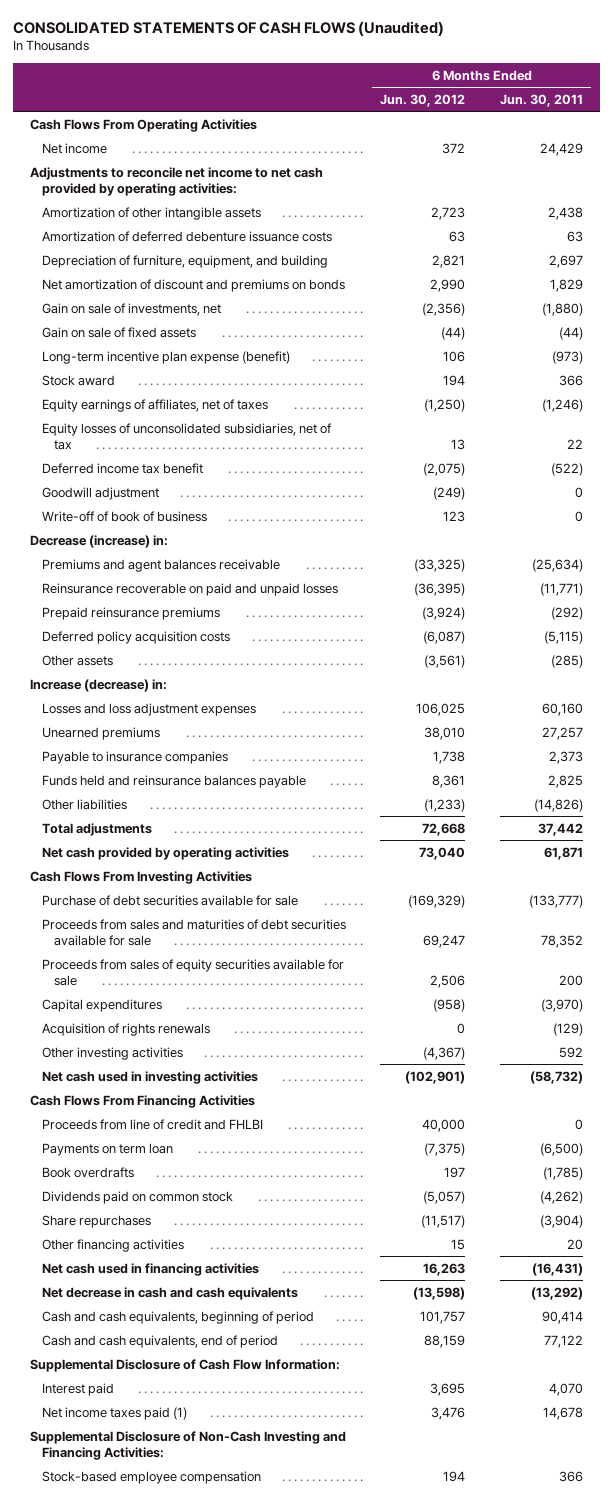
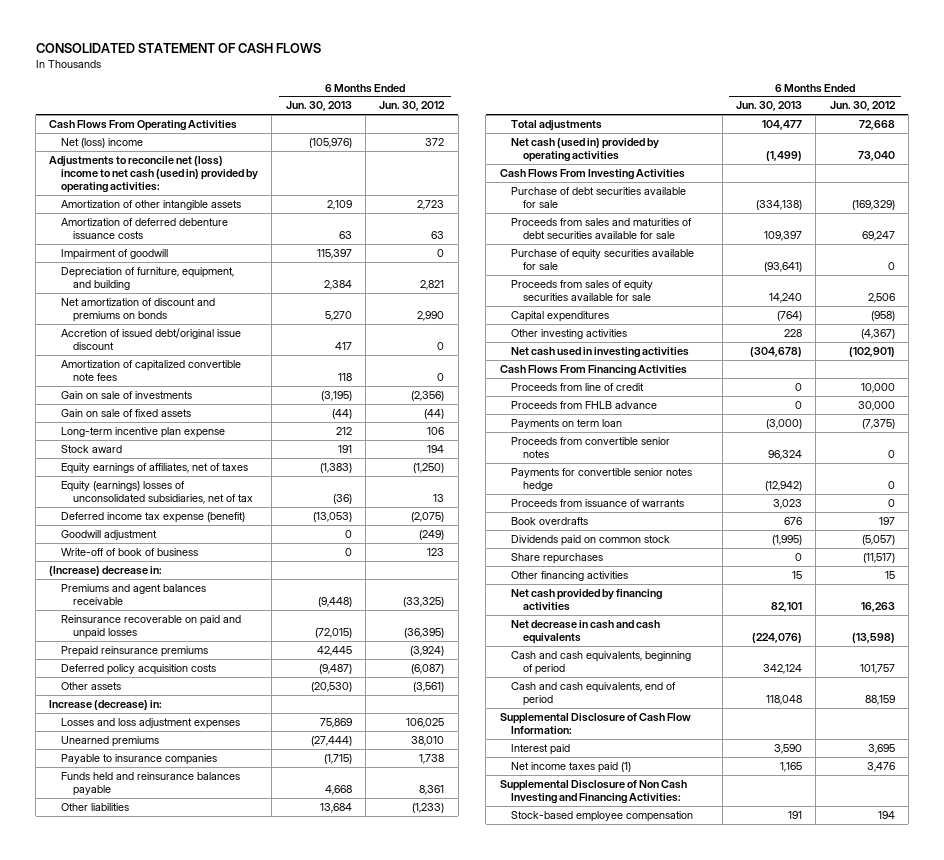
[12,20,444,36] CONSOLIDATED STATEMENTS OF CASH FLOWS (Unaudited) -> [35,42,321,53] CONSOLIDATED STATEMENT OF CASH FLOWS
[499,93,583,107] Jun. 30, 2011 -> none
none -> [285,101,352,112] Jun. 30, 2013
[41,142,107,154] Net income -> [61,137,144,148] Net (loss) income
[29,166,323,196] Adjustments to reconcile net income to net cash provided by operating activities: -> [49,155,259,193] Adjustments to reconcile net (loss) income to net cash (used in) provided by operating activities:
none -> [61,248,169,260] Impairment of goodwill
none -> [61,327,242,350] Accretion of issued debt/original issue discount
none -> [61,359,242,381] Amortization of capitalized convertible note fees
[41,302,221,316] Gain on sale of investments, net -> [61,390,193,399] Gain on sale of investments
[41,350,290,364] Long-term incentive plan expense (benefit) -> [61,426,226,438] Long-term incentive plan expense
[41,422,332,450] Equity losses of unconsolidated subsidiaries, net of tax -> [61,480,253,504] Equity (earnings) losses of unconsolidated subsidiaries, net of tax
[41,462,203,474] Deferred income tax benefit -> [61,511,246,523] Deferred income tax expense (benefit)
[29,534,168,548] Decrease (increase) in: -> [49,565,163,576] (Increase) decrease in:
[41,846,289,860] Net cash provided by operating activities -> [511,137,660,162] Net cash (used in) provided by operating activities
none -> [511,248,695,270] Purchase of equity securities available for sale
[41,1022,210,1036] Acquisition of rights renewals -> none
[41,1118,263,1130] Proceeds from line of credit and FHLBI -> [511,382,645,391] Proceeds from line of credit
[422,1118,466,1132] 40,000 -> [860,382,895,393] 10,000
none -> [511,400,658,409] Proceeds from FHLB advance
none -> [511,436,671,458] Proceeds from convertible senior notes
none -> [511,467,693,491] Payments for convertible senior notes hedge
none -> [511,498,685,507] Proceeds from issuance of warrants
[41,1262,259,1276] Net cash used in financing activities -> [511,588,663,611] Net cash provided by financing activities
[29,1430,346,1460] Supplemental Disclosure of Non-Cash Investing and Financing Activities: -> [499,779,687,804] Supplemental Disclosure of Non Cash Investing and Financing Activities:

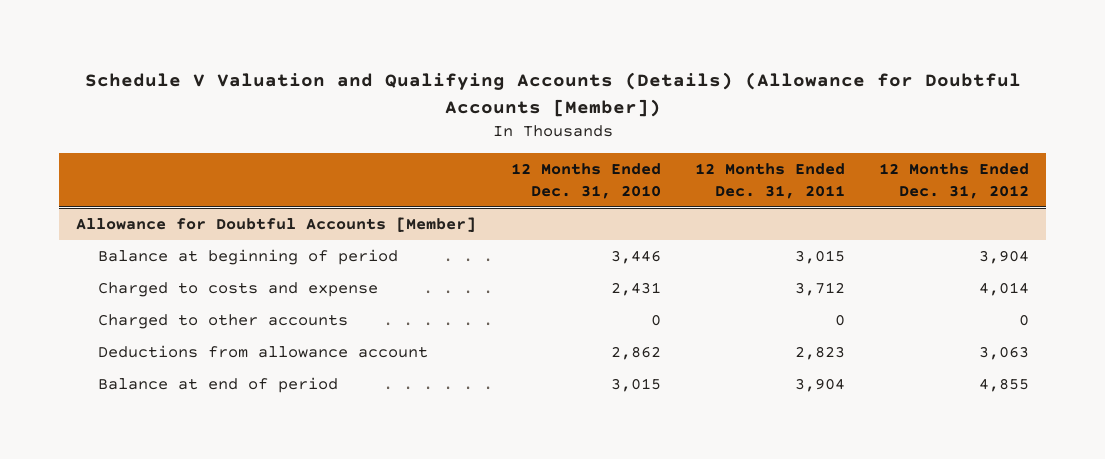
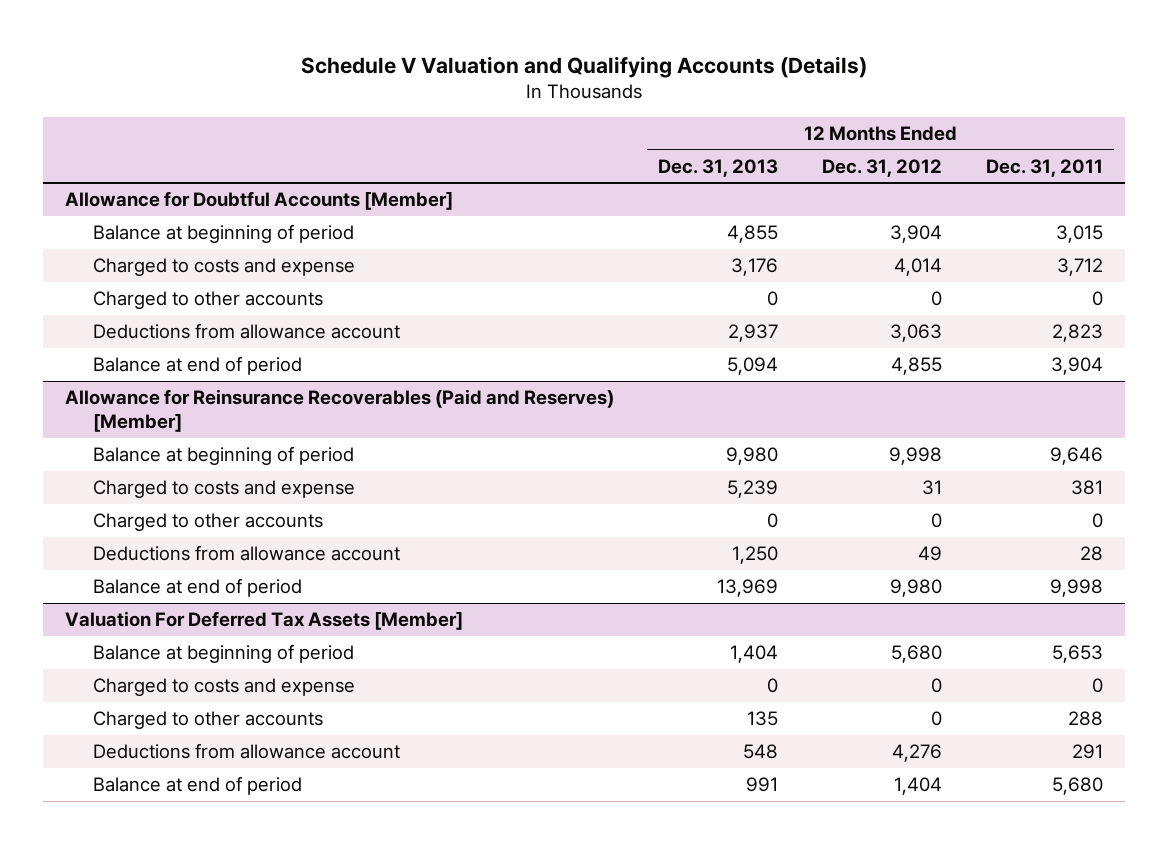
[84,71,1021,117] Schedule V Valuation and Qualifying Accounts (Details) (Allowance for Doubtful Accounts [Member]) -> [301,55,868,78] Schedule V Valuation and Qualifying Accounts (Details)
[510,162,661,199] 12 Months Ended Dec. 31, 2010 -> none
none -> [658,158,779,177] Dec. 31, 2013
none -> [65,389,615,432] Allowance for Reinsurance Recoverables (Paid and Reserves) [Member]
none -> [92,446,354,466] Balance at beginning of period
none -> [92,480,355,499] Charged to costs and expense
none -> [92,513,323,532] Charged to other accounts
none -> [92,545,400,562] Deductions from allowance account
none -> [92,578,302,598] Balance at end of period
none -> [65,611,464,631] Valuation For Deferred Tax Assets [Member]
none -> [92,644,354,664] Balance at beginning of period
none -> [92,678,355,697] Charged to costs and expense
none -> [92,711,323,730] Charged to other accounts
none -> [92,743,400,760] Deductions from allowance account
none -> [92,776,302,796] Balance at end of period

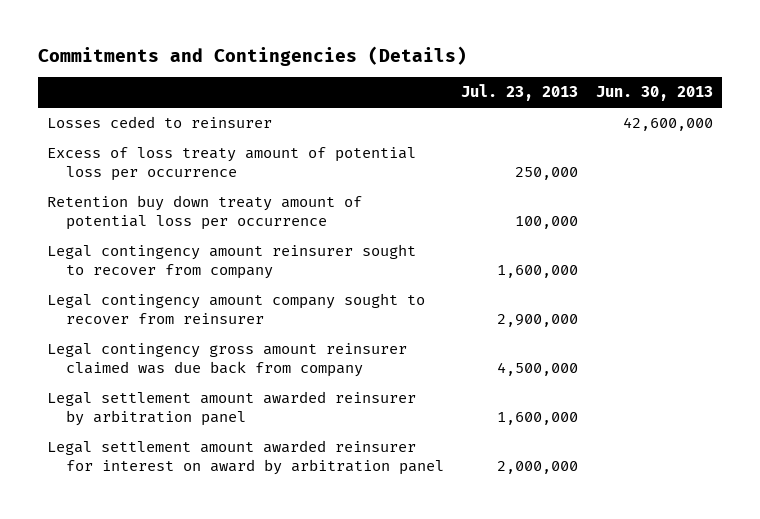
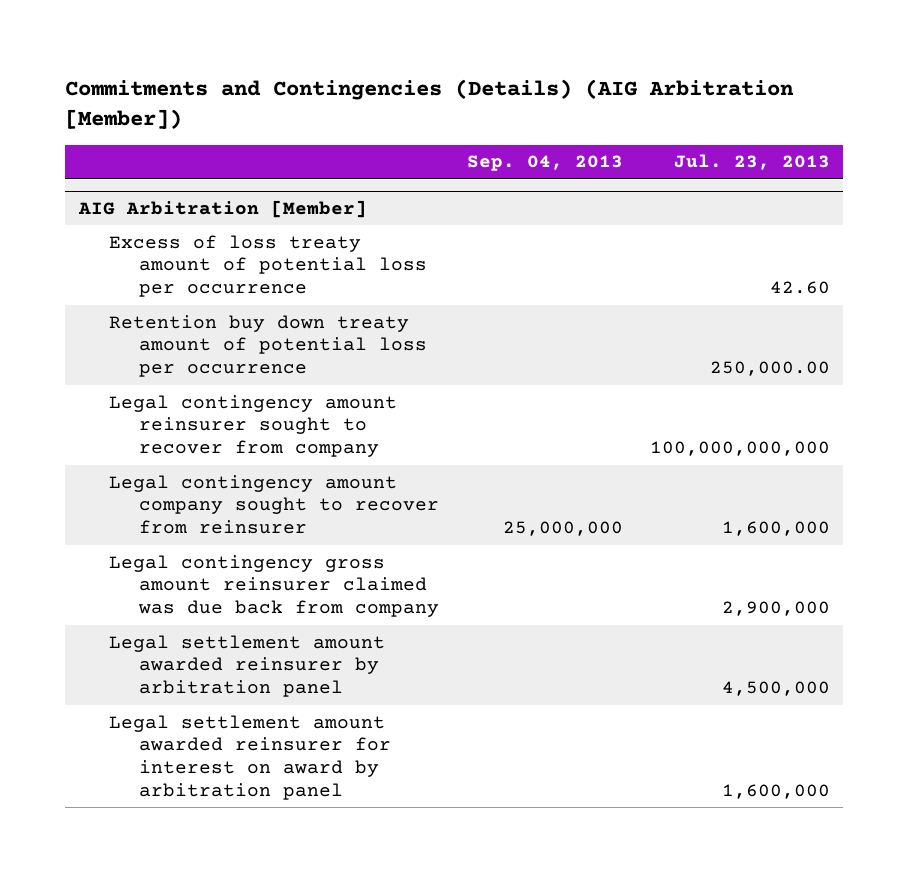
[38,45,468,66] Commitments and Contingencies (Details) -> [65,79,795,130] Commitments and Contingencies (Details) (AIG Arbitration [Member])
[596,86,714,102] Jun. 30, 2013 -> none
none -> [466,155,623,172] Sep. 04, 2013
[47,116,273,129] Losses ceded to reinsurer -> none
none -> [77,200,367,219] AIG Arbitration [Member]
[515,167,579,181] 250,000 -> [769,281,830,295] 42.60
[515,216,579,230] 100,000 -> [709,361,830,377] 250,000.00
[497,265,579,279] 1,600,000 -> [649,441,830,457] 100,000,000,000
[497,314,579,328] 2,900,000 -> [721,521,830,537] 1,600,000
[497,362,579,377] 4,500,000 -> [721,601,830,617] 2,900,000
[497,412,579,426] 1,600,000 -> [721,681,830,697] 4,500,000
[497,461,579,475] 2,000,000 -> [721,784,830,800] 1,600,000

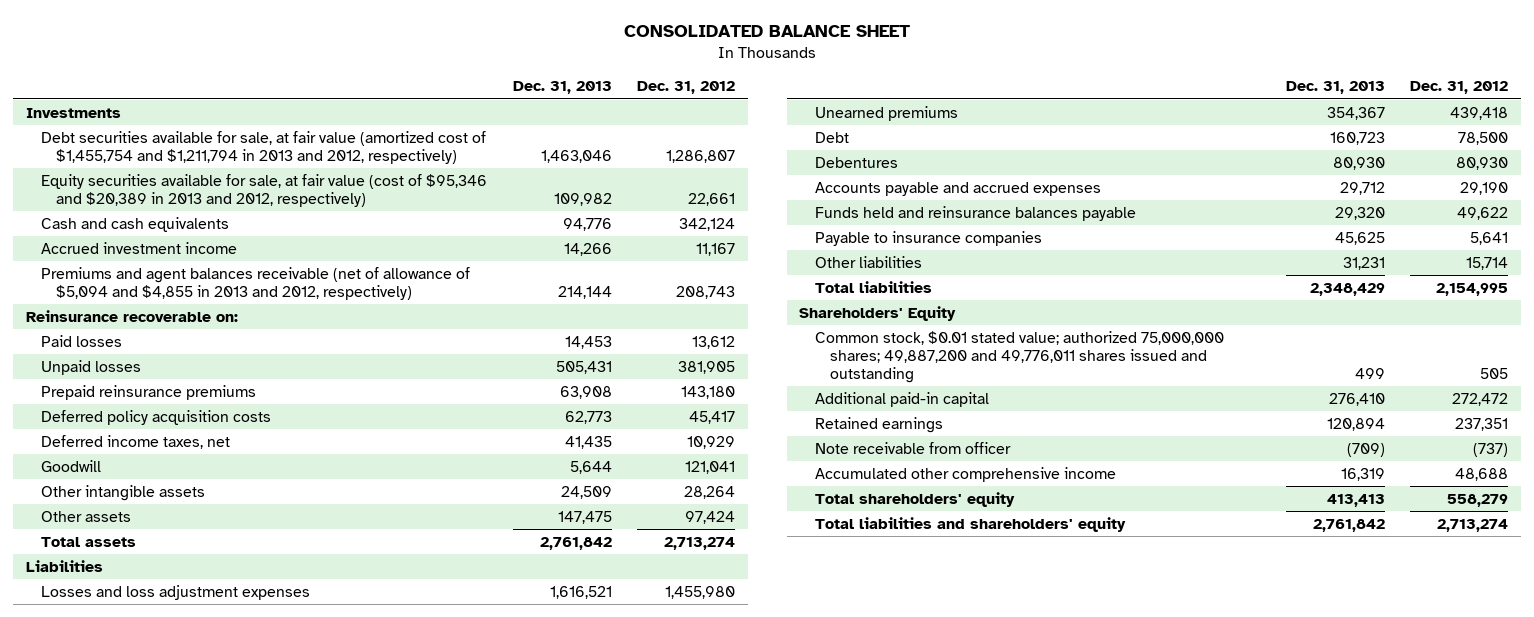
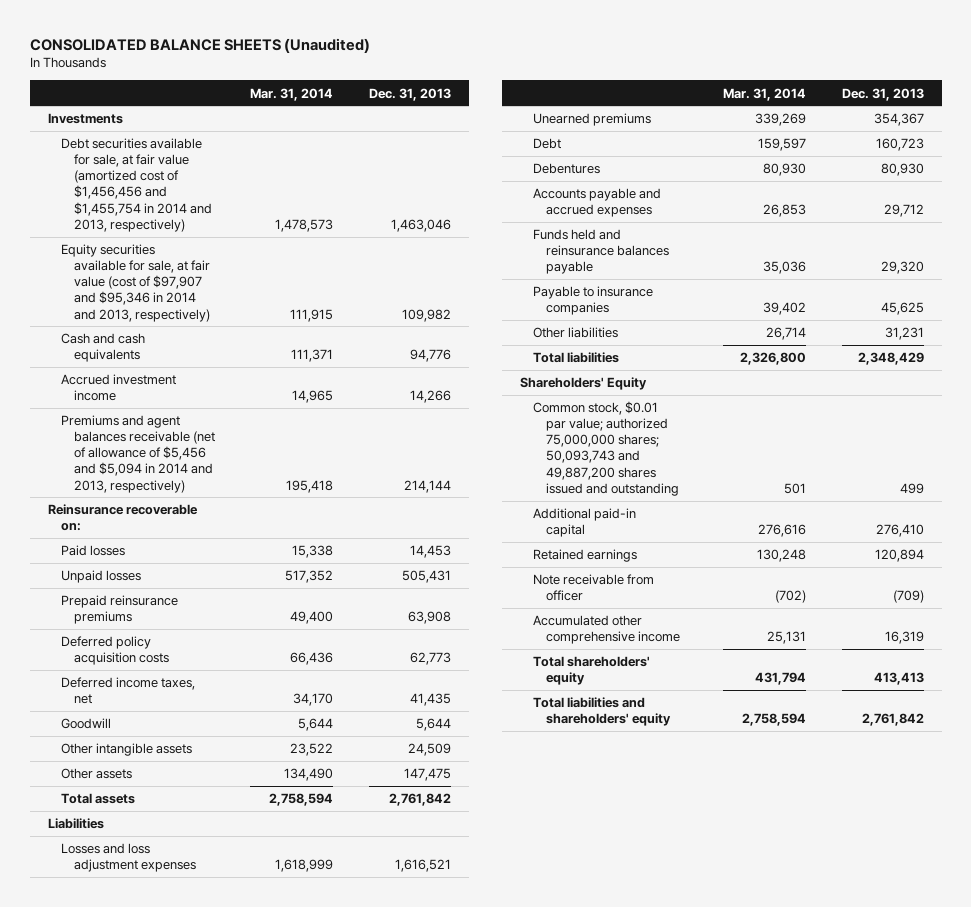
[624,25,911,38] CONSOLIDATED BALANCE SHEET -> [29,37,370,53] CONSOLIDATED BALANCE SHEETS (Unaudited)
[637,81,736,95] Dec. 31, 2012 -> none
none -> [250,87,334,101] Mar. 31, 2014
[41,130,487,164] Debt securities available for sale, at fair value (amortized cost of $1,455,754 and $1,211,794 in 2013 and 2012, respectively) -> [60,138,212,232] Debt securities available for sale, at fair value (amortized cost of $1,456,456 and $1,455,754 in 2014 and 2013, respectively)
[41,173,488,207] Equity securities available for sale, at fair value (cost of $95,346 and $20,389 in 2013 and 2012, respectively) -> [60,244,210,322] Equity securities available for sale, at fair value (cost of $97,907 and $95,346 in 2014 and 2013, respectively)
[41,266,471,300] Premiums and agent balances receivable (net of allowance of $5,094 and $4,855 in 2013 and 2012, respectively) -> [60,415,215,493] Premiums and agent balances receivable (net of allowance of $5,456 and $5,094 in 2014 and 2013, respectively)
[814,330,1224,383] Common stock, $0.01 stated value; authorized 75,000,000 shares; 49,887,200 and 49,776,011 shares issued and outstanding -> [532,401,679,496] Common stock, $0.01 par value; authorized 75,000,000 shares; 50,093,743 and 49,887,200 shares issued and outstanding

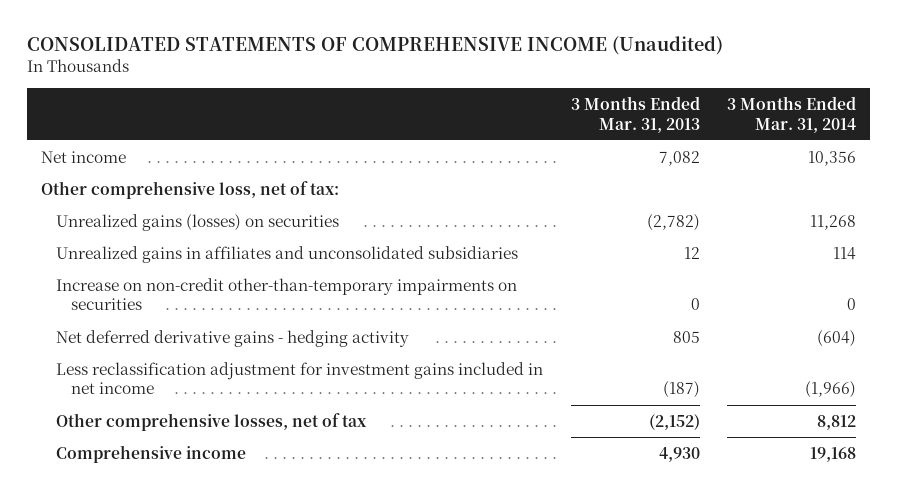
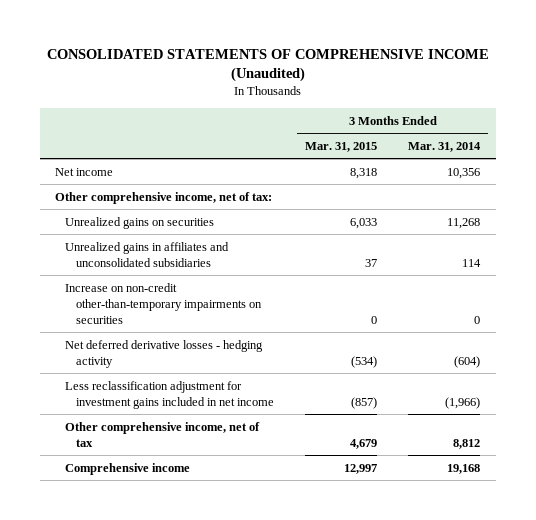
[570,95,700,133] 3 Months Ended Mar. 31, 2013 -> none
none -> [305,141,378,152] Mar. 31, 2015
[40,180,339,199] Other comprehensive loss, net of tax: -> [55,191,273,204] Other comprehensive income, net of tax:
[55,213,339,231] Unrealized gains (losses) on securities -> [65,216,215,229] Unrealized gains on securities
[55,329,409,347] Net deferred derivative gains - hedging activity -> [65,339,264,368] Net deferred derivative losses - hedging activity
[55,412,367,431] Other comprehensive losses, net of tax -> [65,421,261,447] Other comprehensive income, net of tax

